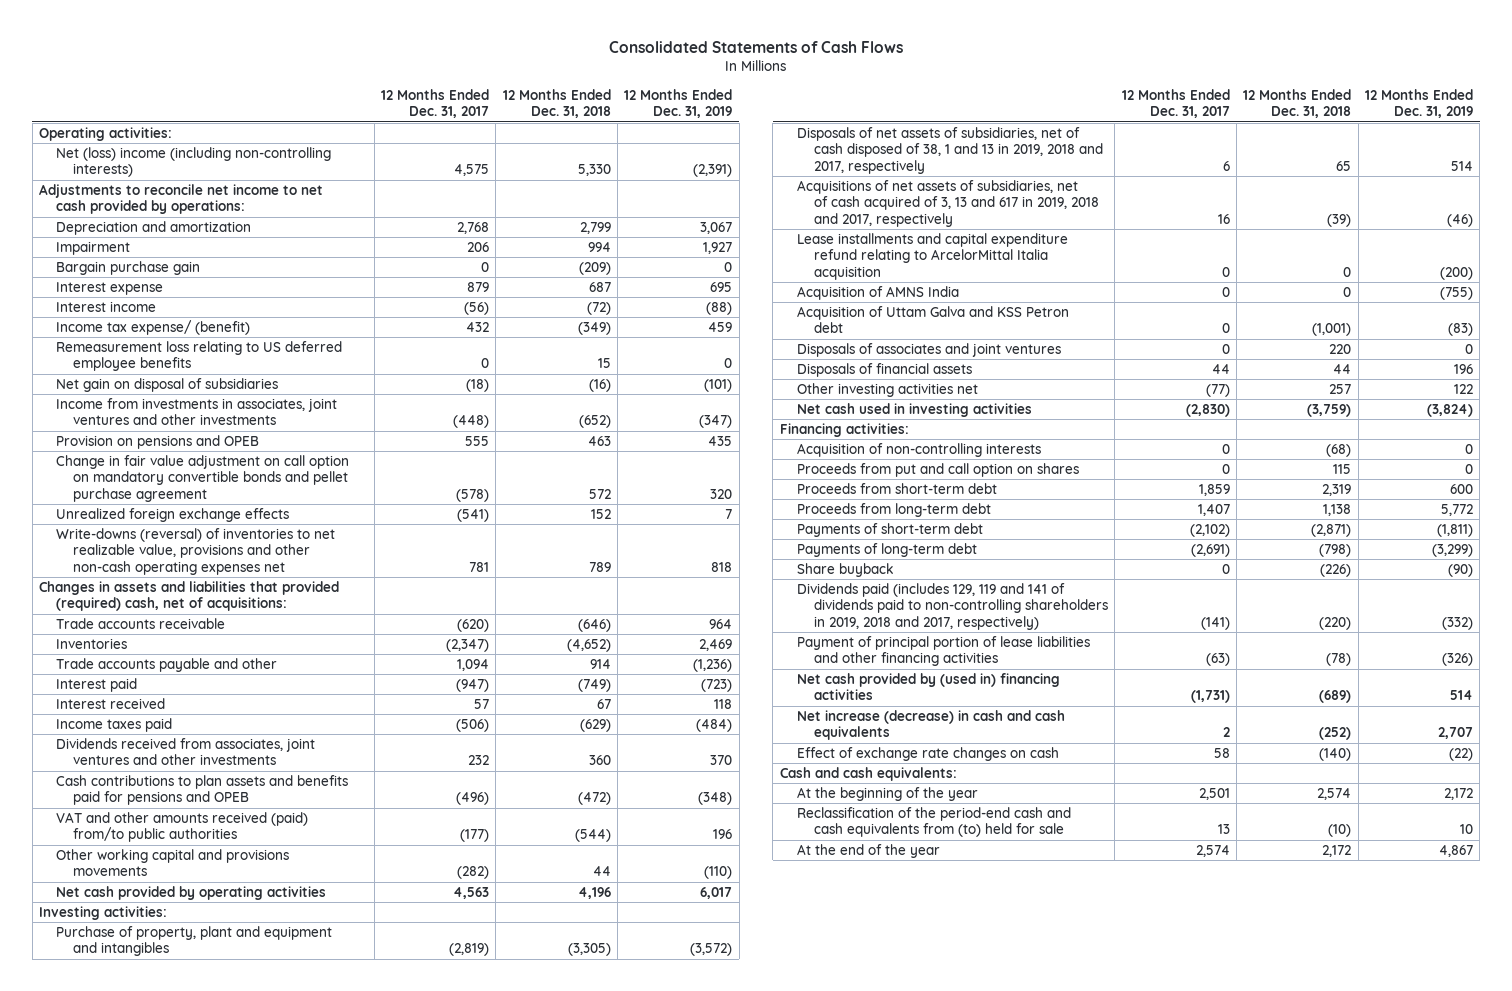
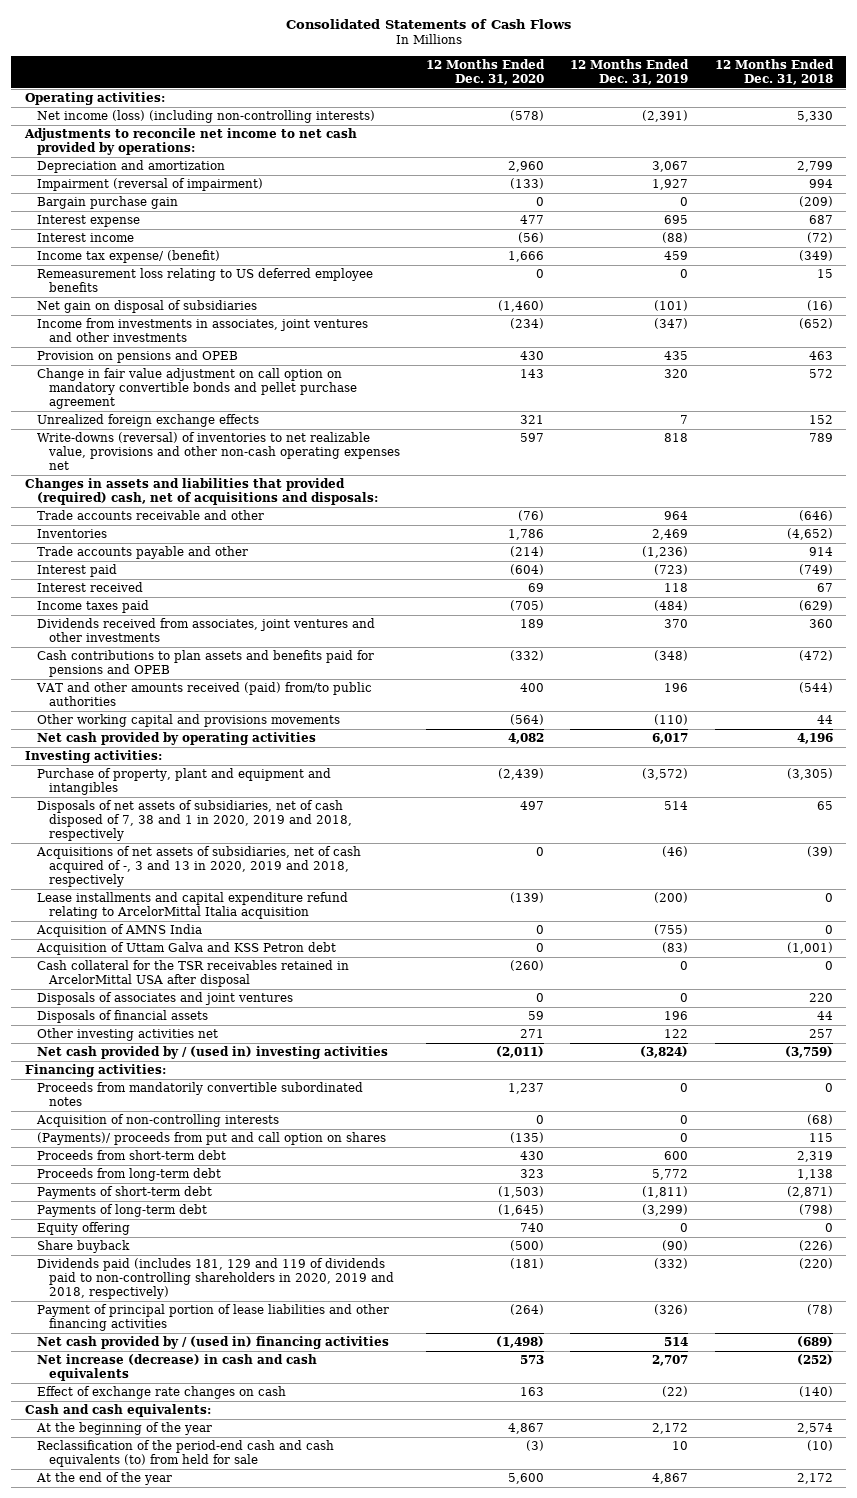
[381,88,490,119] 12 Months Ended Dec. 31, 2017 -> none
none -> [426,58,546,85] 12 Months Ended Dec. 31, 2020
[56,146,332,178] Net (loss) income (including non-controlling interests) -> [36,109,375,123] Net income (loss) (including non-controlling interests)
[56,240,131,255] Impairment -> [36,177,263,191] Impairment (reversal of impairment)
[38,580,339,612] Changes in assets and liabilities that provided (required) cash, net of acquisitions: -> [24,477,378,506] Changes in assets and liabilities that provided (required) cash, net of acquisitions and disposals:
[56,617,226,629] Trade accounts receivable -> [36,509,264,520] Trade accounts receivable and other
[796,126,1104,174] Disposals of net assets of subsidiaries, net of cash disposed of 38, 1 and 13 in 2019, 2018 and 2017, respectively -> [36,799,352,842] Disposals of net assets of subsidiaries, net of cash disposed of 7, 38 and 1 in 2020, 2019 and 2018, respectively
[796,179,1100,227] Acquisitions of net assets of subsidiaries, net of cash acquired of 3, 13 and 617 in 2019, 2018 and 2017, respectively -> [35,845,361,888] Acquisitions of net assets of subsidiaries, net of cash acquired of -, 3 and 13 in 2020, 2019 and 2018, respectively
none -> [36,959,349,988] Cash collateral for the TSR receivables retained in ArcelorMittal USA after disposal
[796,402,1032,417] Net cash used in investing activities -> [36,1045,388,1059] Net cash provided by / (used in) investing activities
none -> [36,1081,363,1107] Proceeds from mandatorily convertible subordinated notes
[796,462,1079,477] Proceeds from put and call option on shares -> [36,1131,386,1145] (Payments)/ proceeds from put and call option on shares
none -> [36,1221,130,1235] Equity offering
[796,582,1109,630] Dividends paid (includes 129, 119 and 141 of dividends paid to non-controlling shareholders in 2019, 2018 and 2017, respectively) -> [36,1257,394,1300] Dividends paid (includes 181, 129 and 119 of dividends paid to non-controlling shareholders in 2020, 2019 and 2018, respectively)
[796,672,1060,701] Net cash provided by (used in) financing activities -> [36,1335,389,1349] Net cash provided by / (used in) financing activities
[796,806,1071,838] Reclassification of the period-end cash and cash equivalents from (to) held for sale -> [36,1439,334,1468] Reclassification of the period-end cash and cash equivalents (to) from held for sale

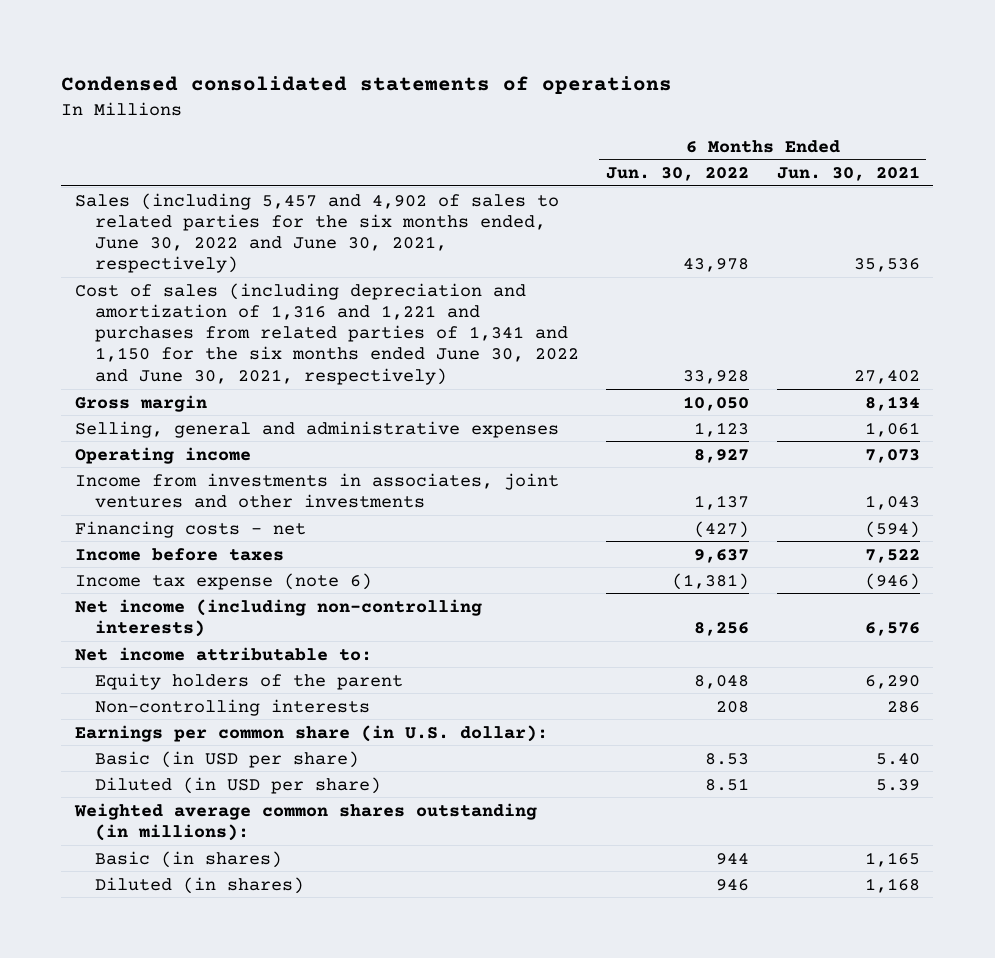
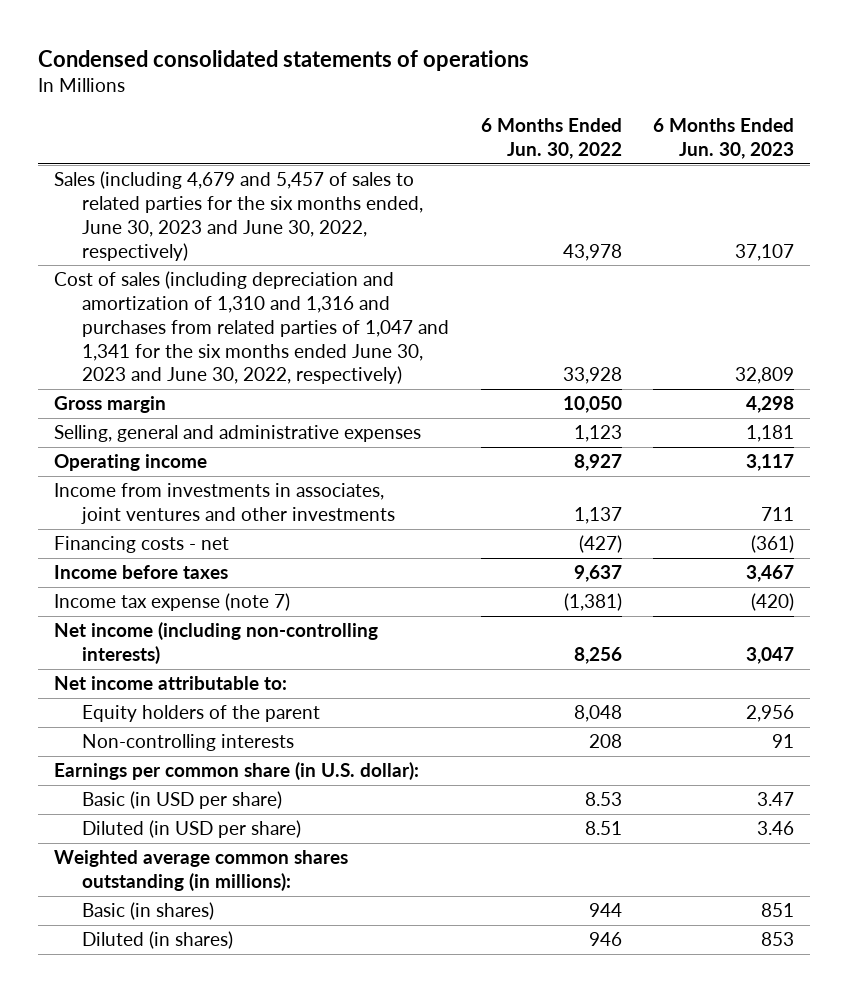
[776,166,920,182] Jun. 30, 2021 -> none
none -> [653,117,795,159] 6 Months Ended Jun. 30, 2023
[74,192,559,274] Sales (including 5,457 and 4,902 of sales to related parties for the six months ended, June 30, 2022 and June 30, 2021, respectively) -> [53,171,424,261] Sales (including 4,679 and 5,457 of sales to related parties for the six months ended, June 30, 2023 and June 30, 2022, respectively)
[74,282,580,385] Cost of sales (including depreciation and amortization of 1,316 and 1,221 and purchases from related parties of 1,341 and 1,150 for the six months ended June 30, 2022 and June 30, 2021, respectively) -> [53,271,450,385] Cost of sales (including depreciation and amortization of 1,310 and 1,316 and purchases from related parties of 1,047 and 1,341 for the six months ended June 30, 2023 and June 30, 2022, respectively)
[74,572,372,590] Income tax expense (note 6) -> [53,593,290,612] Income tax expense (note 7)

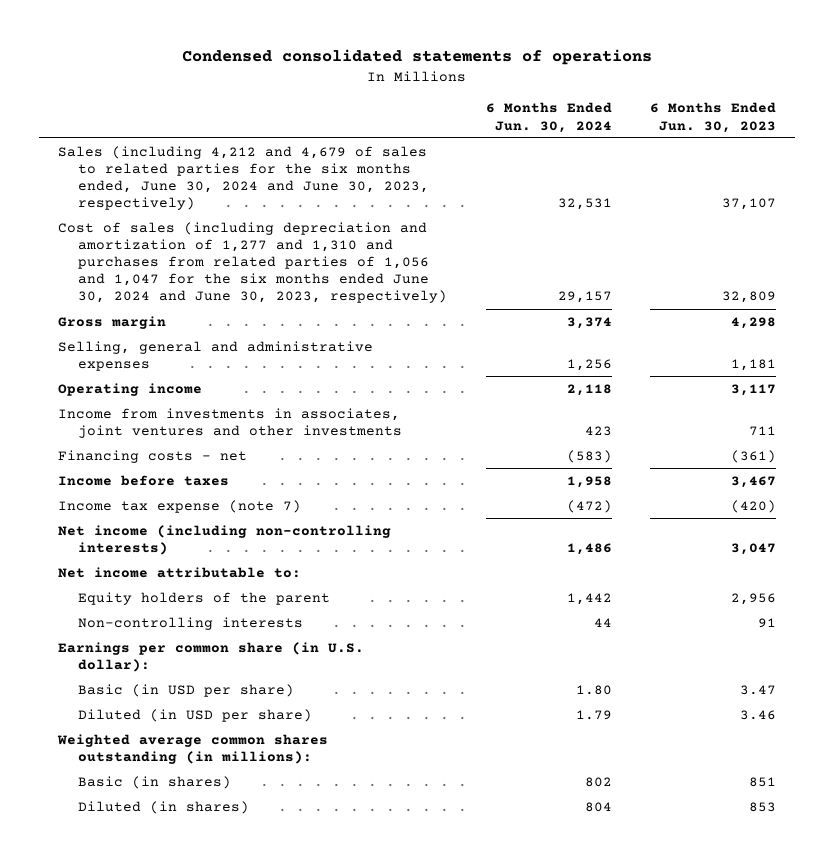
[480,117,622,159] 6 Months Ended Jun. 30, 2022 -> none
none -> [485,102,612,133] 6 Months Ended Jun. 30, 2024
[53,171,424,261] Sales (including 4,679 and 5,457 of sales to related parties for the six months ended, June 30, 2023 and June 30, 2022, respectively) -> [57,145,430,211] Sales (including 4,212 and 4,679 of sales to related parties for the six months ended, June 30, 2024 and June 30, 2023, respectively)
[53,271,450,385] Cost of sales (including depreciation and amortization of 1,310 and 1,316 and purchases from related parties of 1,047 and 1,341 for the six months ended June 30, 2023 and June 30, 2022, respectively) -> [57,221,448,304] Cost of sales (including depreciation and amortization of 1,277 and 1,310 and purchases from related parties of 1,056 and 1,047 for the six months ended June 30, 2024 and June 30, 2023, respectively)

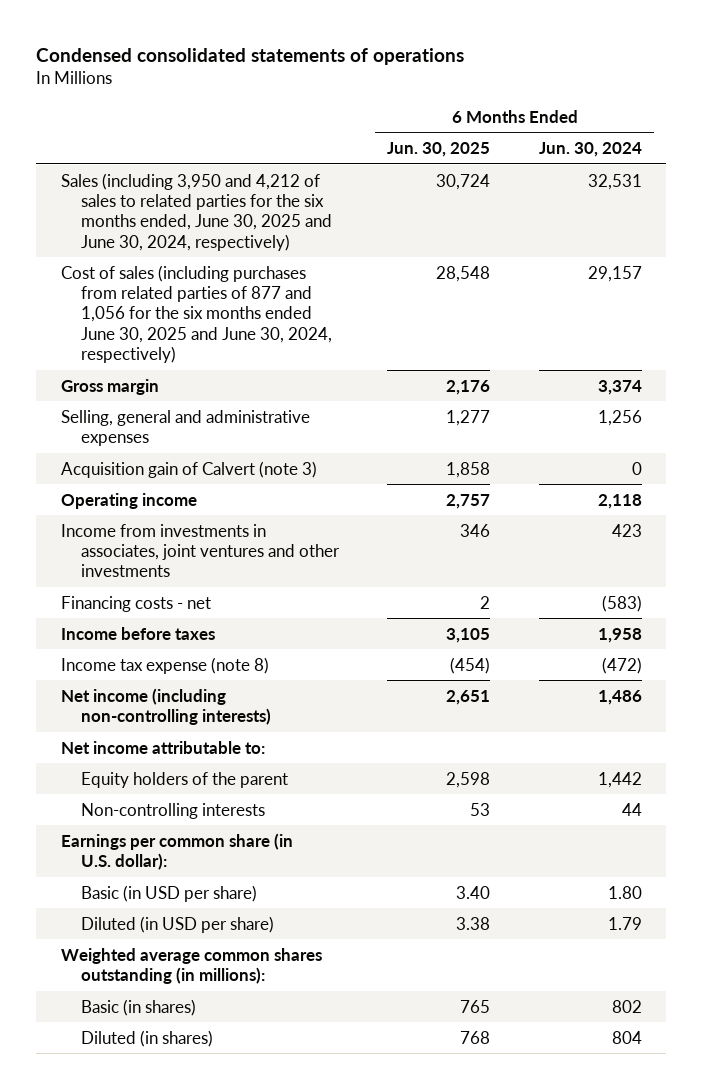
[649,102,776,133] 6 Months Ended Jun. 30, 2023 -> none
none -> [387,142,491,158] Jun. 30, 2025
[57,145,430,211] Sales (including 4,212 and 4,679 of sales to related parties for the six months ended, June 30, 2024 and June 30, 2023, respectively) -> [60,172,332,251] Sales (including 3,950 and 4,212 of sales to related parties for the six months ended, June 30, 2025 and June 30, 2024, respectively)
[57,221,448,304] Cost of sales (including depreciation and amortization of 1,277 and 1,310 and purchases from related parties of 1,056 and 1,047 for the six months ended June 30, 2024 and June 30, 2023, respectively) -> [60,264,332,363] Cost of sales (including purchases from related parties of 877 and 1,056 for the six months ended June 30, 2025 and June 30, 2024, respectively)
none -> [60,460,317,478] Acquisition gain of Calvert (note 3)
[57,499,301,513] Income tax expense (note 7) -> [60,656,269,674] Income tax expense (note 8)

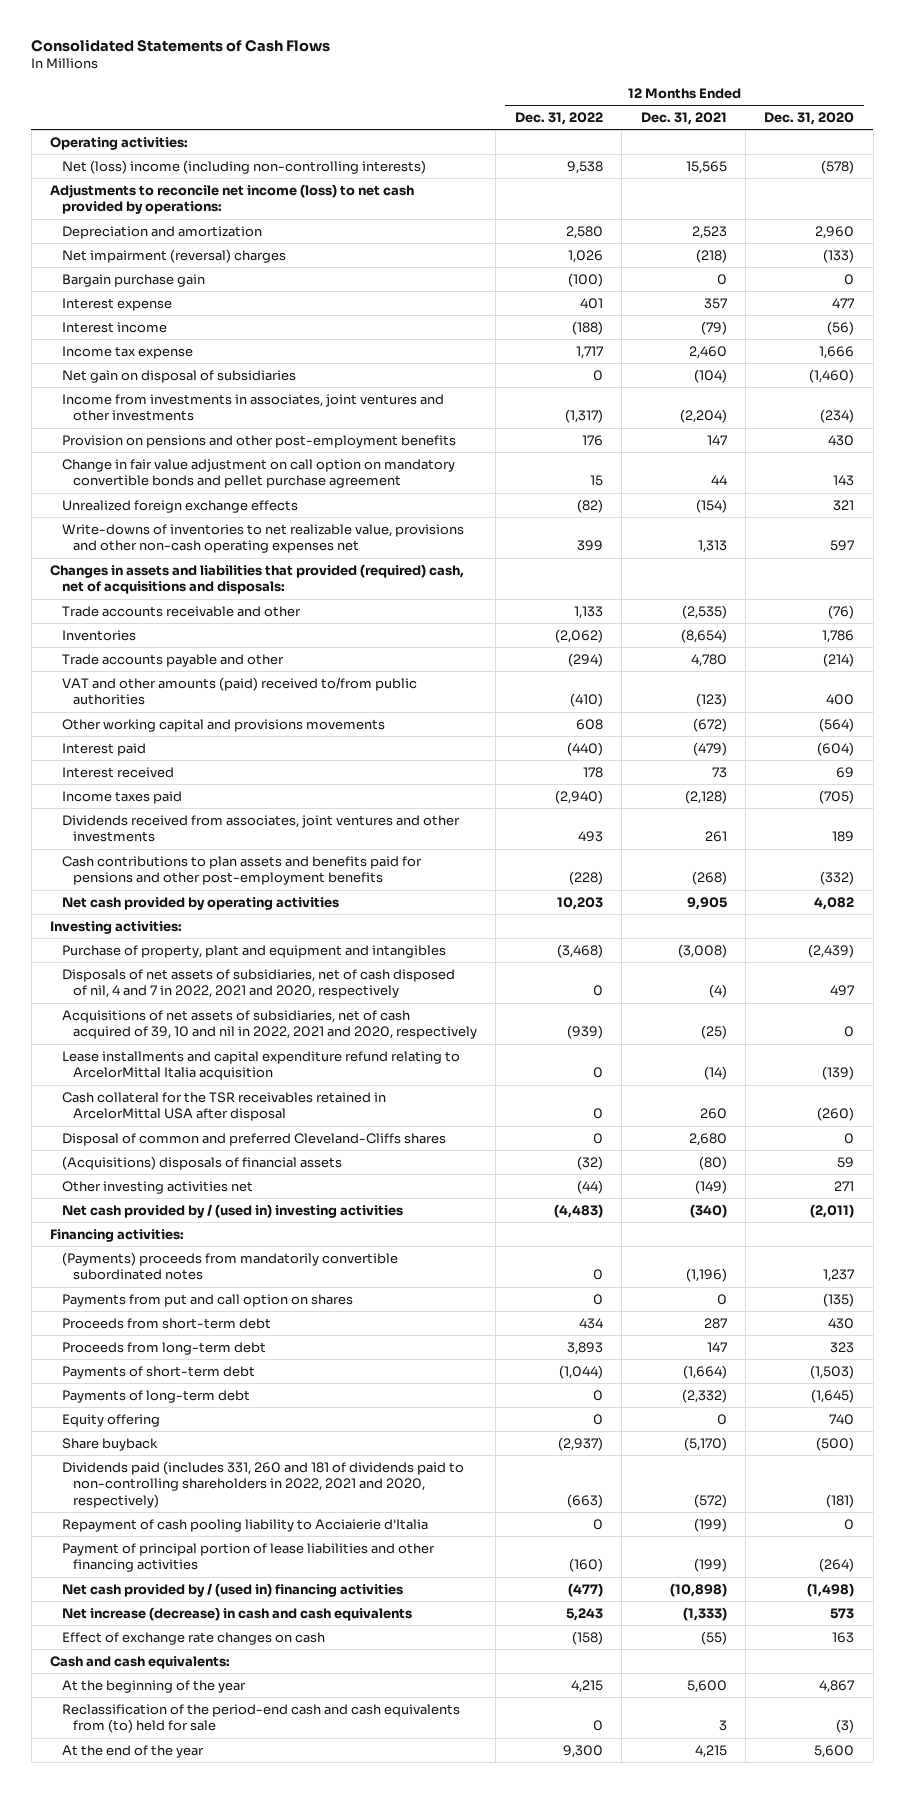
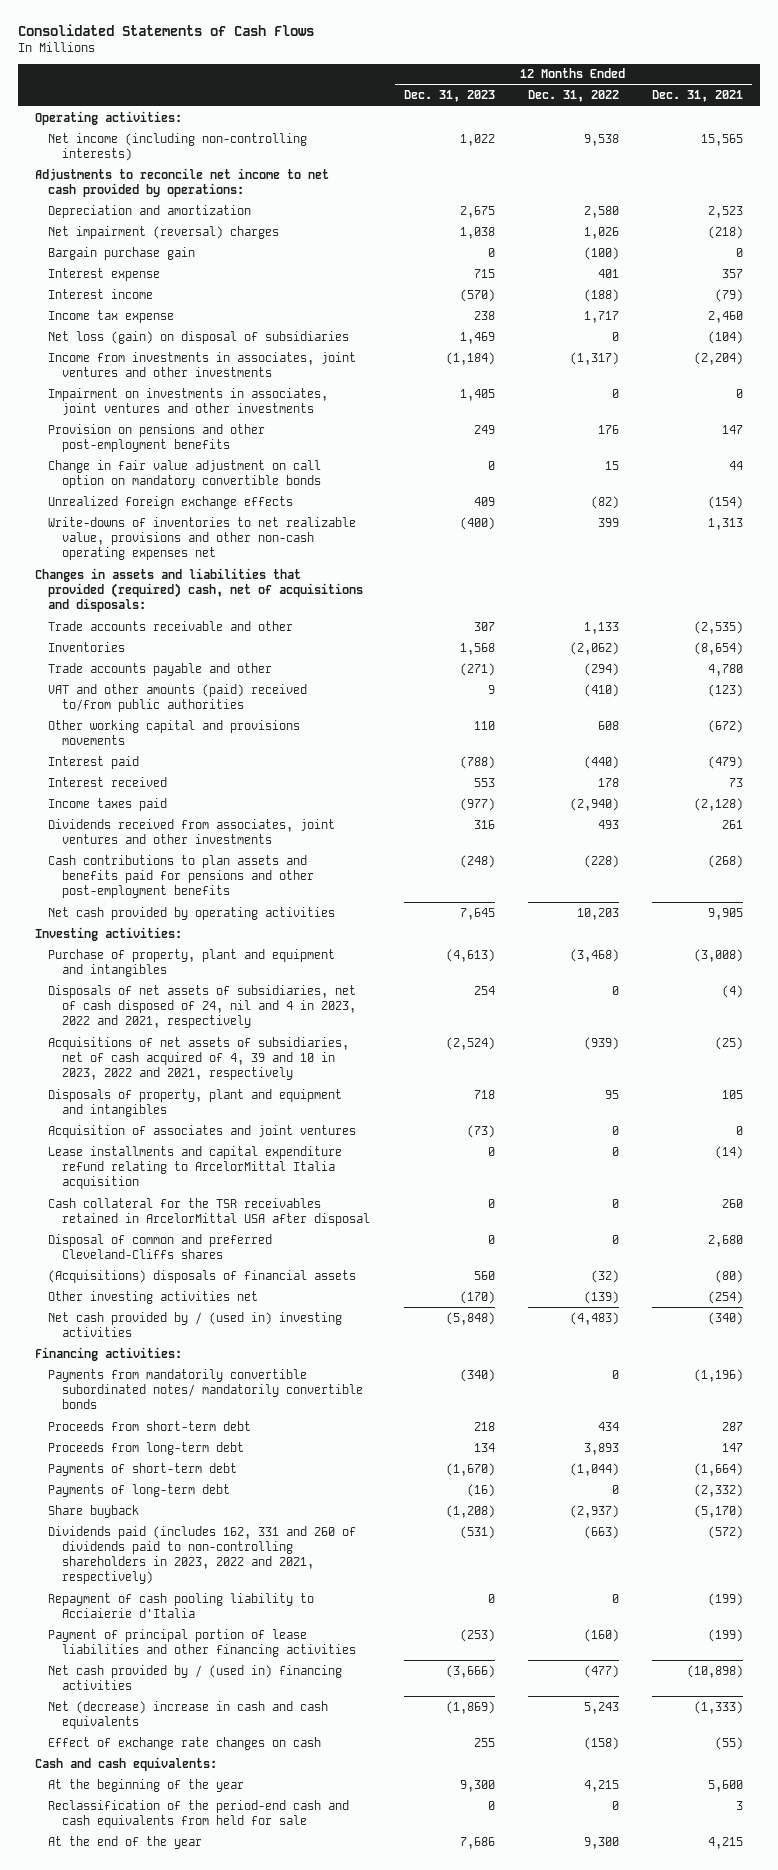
[764,112,855,126] Dec. 31, 2020 -> none
none -> [403,90,495,103] Dec. 31, 2023
[61,159,426,174] Net (loss) income (including non-controlling interests) -> [48,132,308,161] Net income (including non-controlling interests)
[49,183,414,215] Adjustments to reconcile net income (loss) to net cash provided by operations: -> [34,167,329,197] Adjustments to reconcile net income to net cash provided by operations:
[61,369,296,383] Net gain on disposal of subsidiaries -> [48,330,350,344] Net loss (gain) on disposal of subsidiaries
none -> [48,387,329,415] Impairment on investments in associates, joint ventures and other investments
[61,458,455,489] Change in fair value adjustment on call option on mandatory convertible bonds and pellet purchase agreement -> [48,459,322,488] Change in fair value adjustment on call option on mandatory convertible bonds
[61,968,455,999] Disposals of net assets of subsidiaries, net of cash disposed of nil, 4 and 7 in 2022, 2021 and 2020, respectively -> [48,984,357,1029] Disposals of net assets of subsidiaries, net of cash disposed of 24, nil and 4 in 2023, 2022 and 2021, respectively
[61,1009,478,1040] Acquisitions of net assets of subsidiaries, net of cash acquired of 39, 10 and nil in 2022, 2021 and 2020, respectively -> [48,1036,350,1081] Acquisitions of net assets of subsidiaries, net of cash acquired of 4, 39 and 10 in 2023, 2022 and 2021, respectively
none -> [48,1088,343,1117] Disposals of property, plant and equipment and intangibles
none -> [48,1124,357,1138] Acquisition of associates and joint ventures
[576,1179,603,1194] (44) -> [583,1290,619,1304] (139)
[694,1179,727,1194] (149) -> [708,1290,744,1304] (254)
[61,1293,353,1307] Payments from put and call option on shares -> none
[61,1251,398,1281] (Payments) proceeds from mandatorily convertible subordinated notes -> [48,1368,364,1410] Payments from mandatorily convertible subordinated notes/ mandatorily convertible bonds
[61,1413,160,1427] Equity offering -> none
[61,1460,464,1508] Dividends paid (includes 331, 260 and 181 of dividends paid to non-controlling shareholders in 2022, 2021 and 2020, respectively) -> [48,1525,357,1585] Dividends paid (includes 162, 331 and 260 of dividends paid to non-controlling shareholders in 2023, 2022 and 2021, respectively)
[61,1606,412,1621] Net increase (decrease) in cash and cash equivalents -> [48,1700,329,1729] Net (decrease) increase in cash and cash equivalents
[61,1703,460,1734] Reclassification of the period-end cash and cash equivalents from (to) held for sale -> [48,1799,350,1828] Reclassification of the period-end cash and cash equivalents from held for sale

